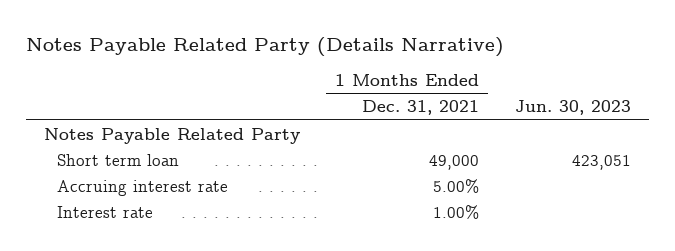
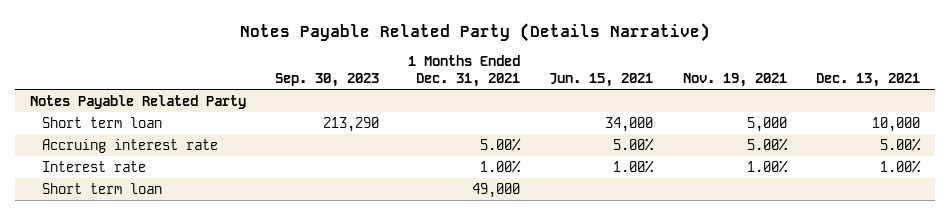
[514,100,631,116] Jun. 30, 2023 -> none
none -> [274,73,379,88] Sep. 30, 2023
none -> [549,73,654,88] Jun. 15, 2021
none -> [682,73,787,88] Nov. 19, 2021
none -> [816,73,921,88] Dec. 13, 2021
none -> [41,116,162,128] Short term loan
[57,153,180,166] Short term loan -> [41,182,162,194] Short term loan

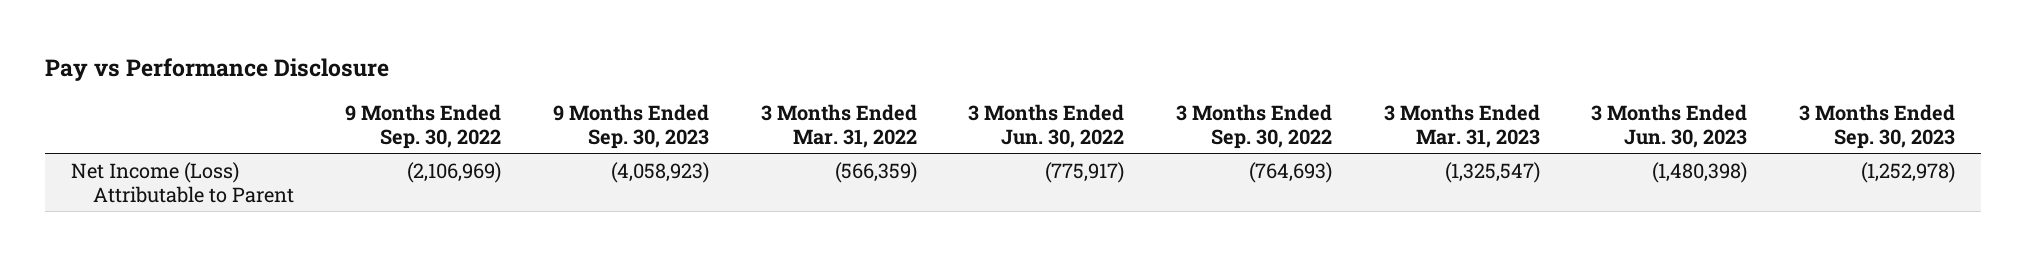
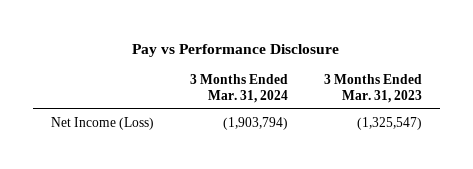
[345,104,502,150] 9 Months Ended Sep. 30, 2022 -> none
[553,104,710,150] 9 Months Ended Sep. 30, 2023 -> none
[760,104,917,149] 3 Months Ended Mar. 31, 2022 -> none
[968,104,1125,149] 3 Months Ended Jun. 30, 2022 -> none
[1176,104,1333,150] 3 Months Ended Sep. 30, 2022 -> none
[1591,104,1748,149] 3 Months Ended Jun. 30, 2023 -> none
[1799,104,1956,150] 3 Months Ended Sep. 30, 2023 -> none
none -> [189,74,288,104] 3 Months Ended Mar. 31, 2024
[70,161,294,203] Net Income (Loss) Attributable to Parent -> [50,117,154,131] Net Income (Loss)

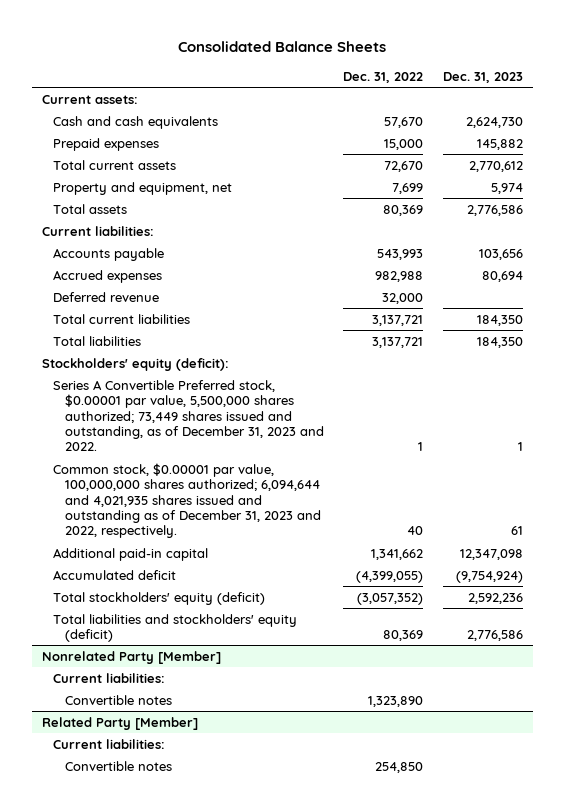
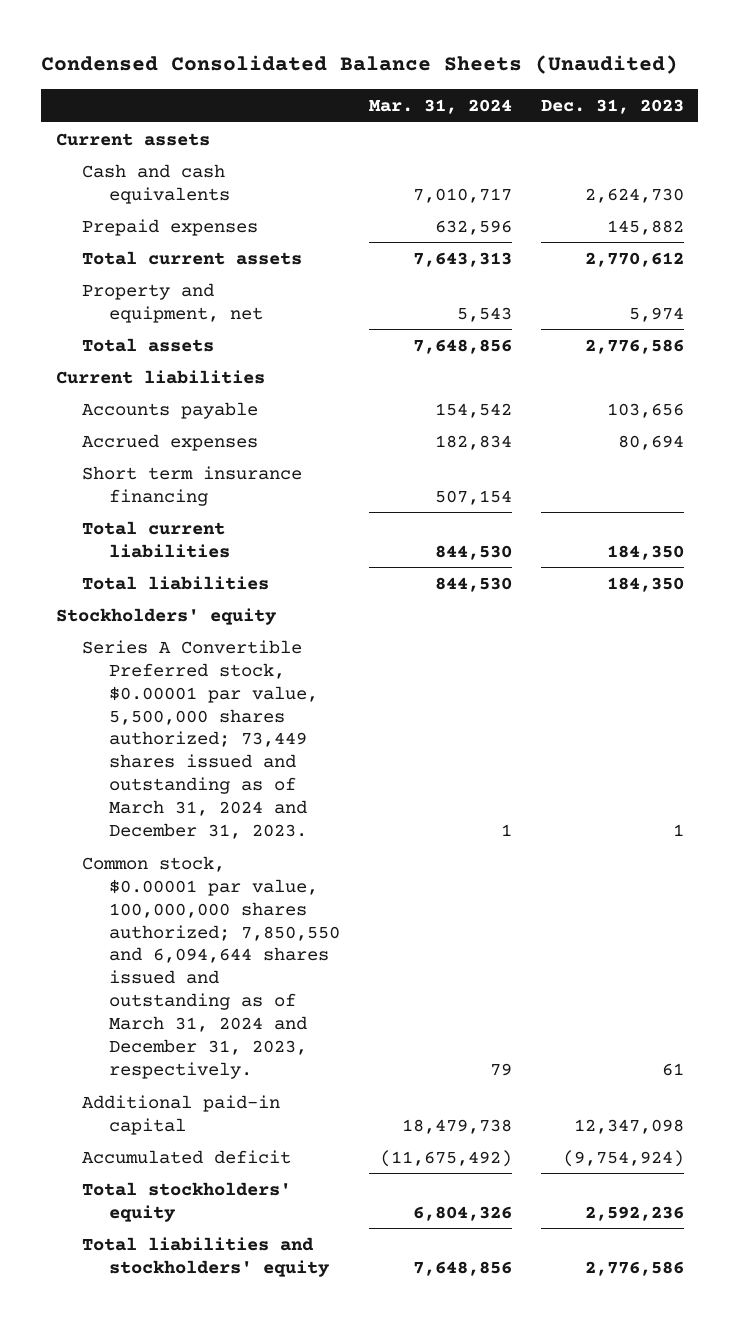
[178,41,387,53] Consolidated Balance Sheets -> [41,55,679,75] Condensed Consolidated Balance Sheets (Unaudited)
[343,71,424,83] Dec. 31, 2022 -> none
none -> [368,98,512,114] Mar. 31, 2024
[41,94,138,104] Current assets: -> [55,132,210,146] Current assets
[41,225,154,236] Current liabilities: -> [55,369,265,384] Current liabilities
[53,291,160,302] Deferred revenue -> none
none -> [82,465,303,506] Short term insurance financing
[41,357,229,371] Stockholders' equity (deficit): -> [55,607,277,625] Stockholders' equity
[53,379,324,452] Series A Convertible Preferred stock, $0.00001 par value, 5,500,000 shares authorized; 73,449 shares issued and outstanding, as of December 31, 2023 and 2022. -> [82,639,318,840] Series A Convertible Preferred stock, $0.00001 par value, 5,500,000 shares authorized; 73,449 shares issued and outstanding as of March 31, 2024 and December 31, 2023.
[53,462,321,539] Common stock, $0.00001 par value, 100,000,000 shares authorized; 6,094,644 and 4,021,935 shares issued and outstanding as of December 31, 2023 and 2022, respectively. -> [82,855,340,1080] Common stock, $0.00001 par value, 100,000,000 shares authorized; 7,850,550 and 6,094,644 shares issued and outstanding as of March 31, 2024 and December 31, 2023, respectively.
[41,650,221,664] Nonrelated Party [Member] -> none
[53,672,166,683] Current liabilities: -> none
[64,694,172,705] Convertible notes -> none
[41,716,198,730] Related Party [Member] -> none
[53,738,166,749] Current liabilities: -> none
[64,760,172,771] Convertible notes -> none
[53,591,266,605] Total stockholders' equity (deficit) -> [82,1181,292,1222] Total stockholders' equity
[53,613,298,643] Total liabilities and stockholders' equity (deficit) -> [82,1236,330,1277] Total liabilities and stockholders' equity

